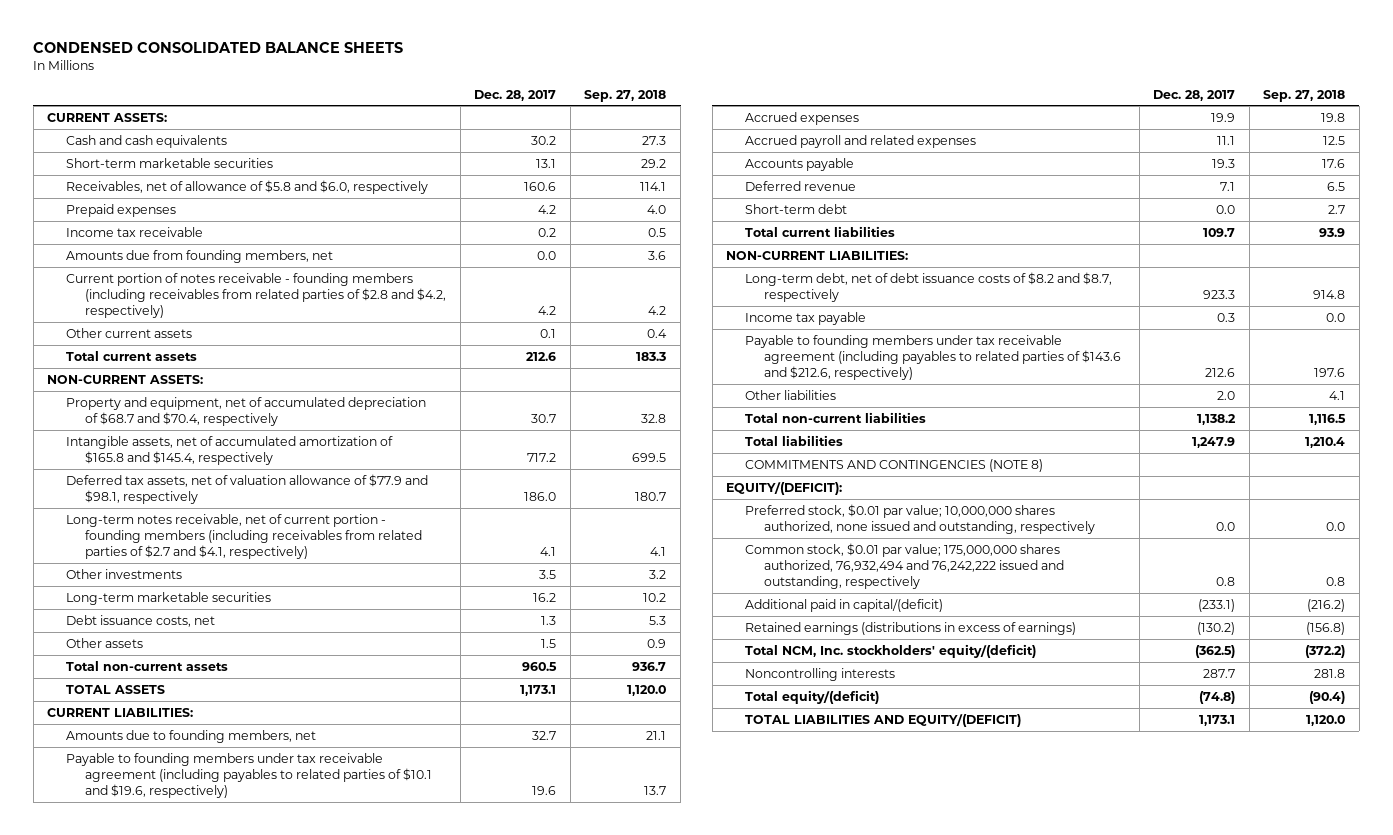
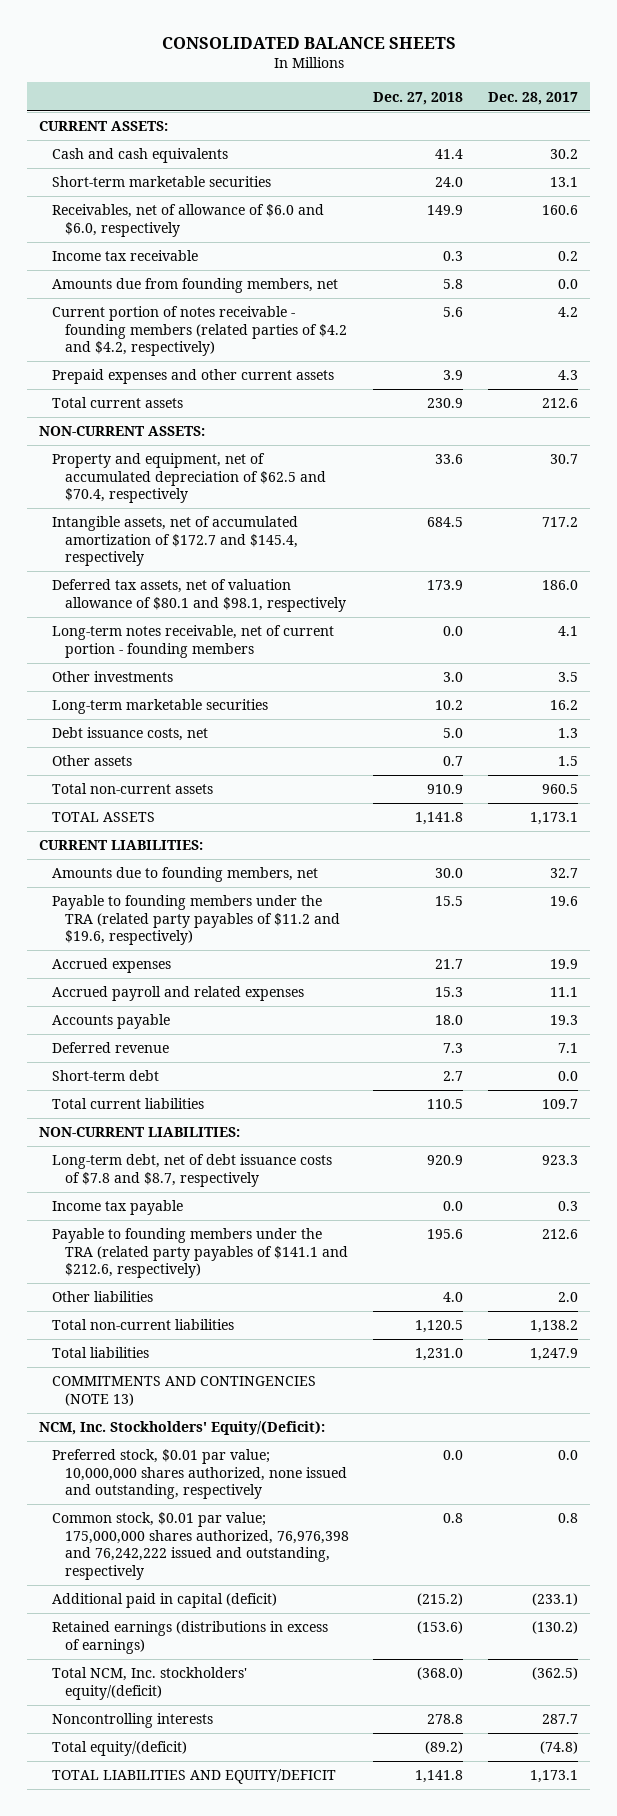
[33,41,404,53] CONDENSED CONSOLIDATED BALANCE SHEETS -> [161,36,456,49] CONSOLIDATED BALANCE SHEETS
[584,89,667,102] Sep. 27, 2018 -> none
none -> [373,91,464,105] Dec. 27, 2018
[66,203,177,217] Prepaid expenses -> none
[66,179,429,194] Receivables, net of allowance of $5.8 and $6.0, respectively -> [51,204,324,237] Receivables, net of allowance of $6.0 and $6.0, respectively
[66,272,447,319] Current portion of notes receivable - founding members (including receivables from related parties of $2.8 and $4.2, respectively) -> [51,306,347,357] Current portion of notes receivable - founding members (related parties of $4.2 and $4.2, respectively)
[66,327,193,338] Other current assets -> [51,369,334,385] Prepaid expenses and other current assets
[540,328,557,338] 0.1 -> [557,370,578,381] 4.3
[66,396,427,426] Property and equipment, net of accumulated depreciation of $68.7 and $70.4, respectively -> [51,453,326,504] Property and equipment, net of accumulated depreciation of $62.5 and $70.4, respectively
[66,435,394,465] Intangible assets, net of accumulated amortization of $165.8 and $145.4, respectively -> [51,516,298,567] Intangible assets, net of accumulated amortization of $172.7 and $145.4, respectively
[66,473,429,504] Deferred tax assets, net of valuation allowance of $77.9 and $98.1, respectively -> [51,579,346,612] Deferred tax assets, net of valuation allowance of $80.1 and $98.1, respectively
[66,513,423,560] Long-term notes receivable, net of current portion - founding members (including receivables from related parties of $2.7 and $4.1, respectively) -> [51,625,334,658] Long-term notes receivable, net of current portion - founding members
[66,752,433,799] Payable to founding members under tax receivable agreement (including payables to related parties of $10.1 and $19.6, respectively) -> [51,895,340,946] Payable to founding members under the TRA (related party payables of $11.2 and $19.6, respectively)
[745,271,1113,302] Long-term debt, net of debt issuance costs of $8.2 and $8.7, respectively -> [51,1154,332,1187] Long-term debt, net of debt issuance costs of $7.8 and $8.7, respectively
[745,334,1122,381] Payable to founding members under tax receivable agreement (including payables to related parties of $143.6 and $212.6, respectively) -> [51,1228,348,1279] Payable to founding members under the TRA (related party payables of $141.1 and $212.6, respectively)
[745,458,1044,472] COMMITMENTS AND CONTINGENCIES (NOTE 8) -> [51,1376,316,1406] COMMITMENTS AND CONTINGENCIES (NOTE 13)
[726,481,843,495] EQUITY/(DEFICIT): -> [39,1421,326,1436] NCM, Inc. Stockholders' Equity/(Deficit):
[745,542,1065,590] Common stock, $0.01 par value; 175,000,000 shares authorized, 76,932,494 and 76,242,222 issued and outstanding, respectively -> [51,1512,349,1580] Common stock, $0.01 par value; 175,000,000 shares authorized, 76,976,398 and 76,242,222 issued and outstanding, respectively
[745,598,944,612] Additional paid in capital/(deficit) -> [51,1593,277,1609] Additional paid in capital (deficit)
[745,713,1022,727] TOTAL LIABILITIES AND EQUITY/(DEFICIT) -> [51,1769,336,1785] TOTAL LIABILITIES AND EQUITY/DEFICIT

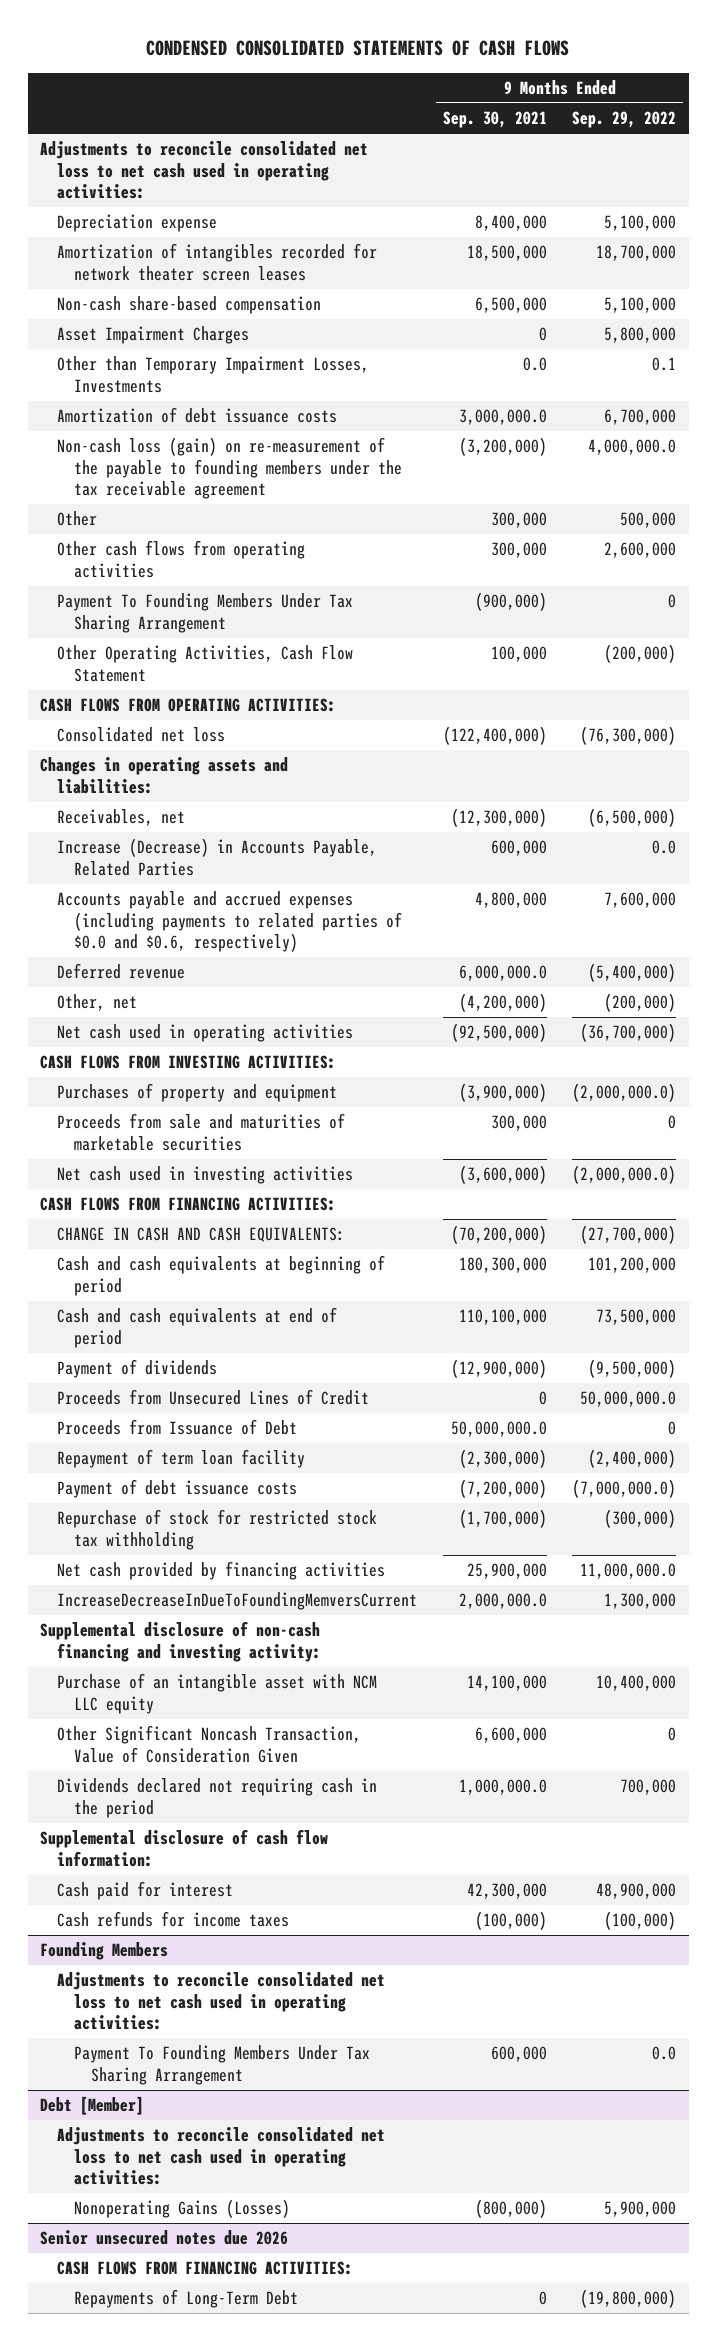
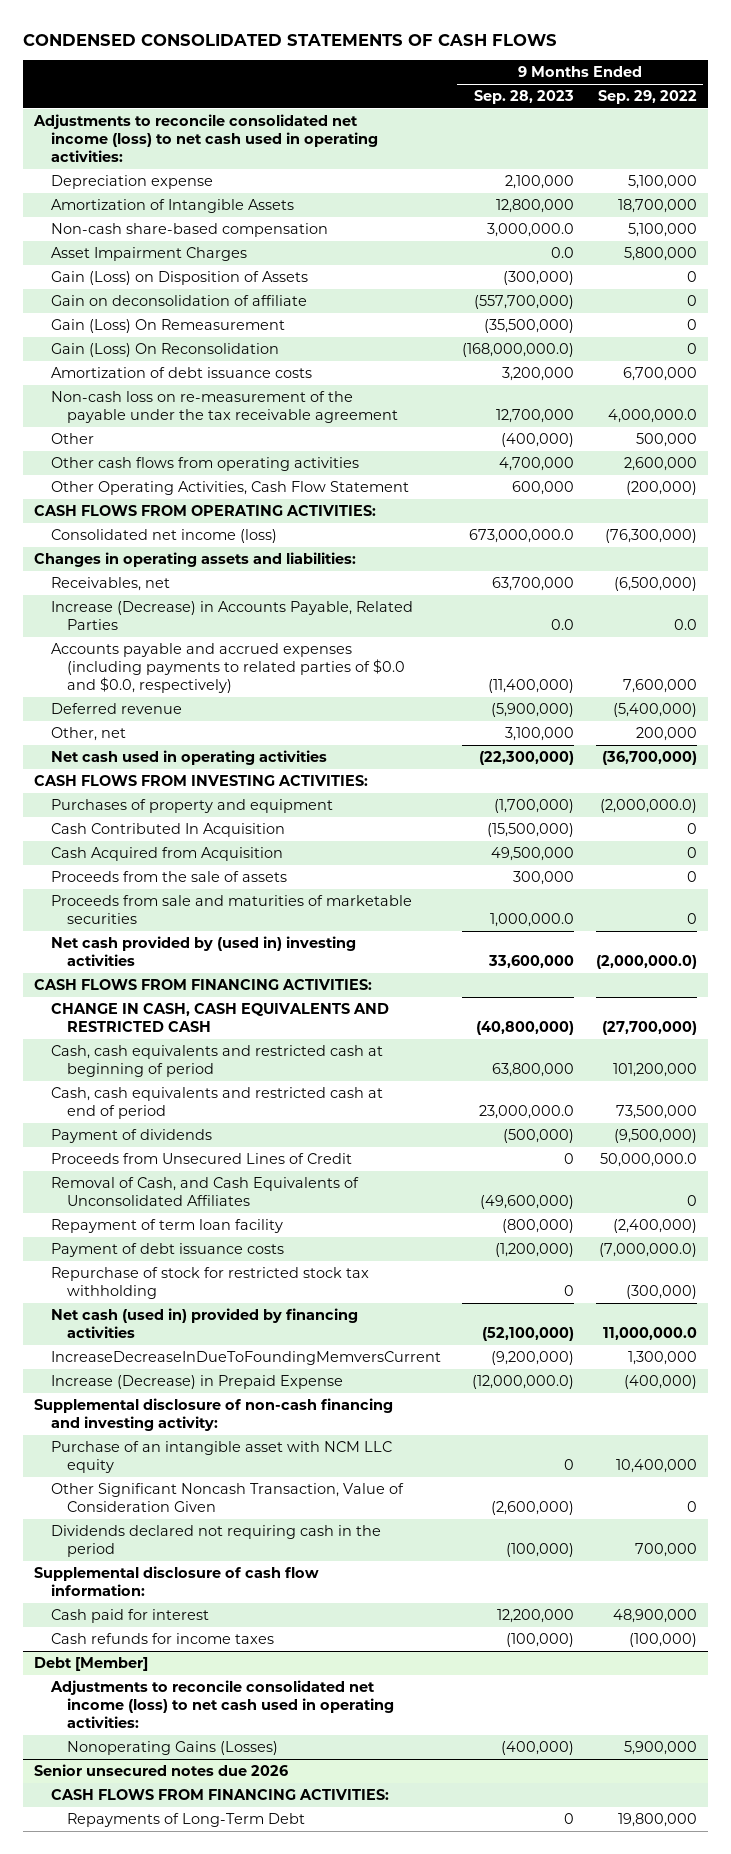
[442,111,547,129] Sep. 30, 2021 -> none
none -> [474,90,575,105] Sep. 28, 2023
[40,141,369,200] Adjustments to reconcile consolidated net loss to net cash used in operating activities: -> [33,113,378,163] Adjustments to reconcile consolidated net income (loss) to net cash used in operating activities:
[57,243,378,281] Amortization of intangibles recorded for network theater screen leases -> [50,198,294,213] Amortization of Intangible Assets
[57,356,370,393] Other than Temporary Impairment Losses, Investments -> none
none -> [50,270,308,285] Gain (Loss) on Disposition of Assets
none -> [50,294,307,306] Gain on deconsolidation of affiliate
none -> [50,318,285,333] Gain (Loss) On Remeasurement
none -> [50,342,279,357] Gain (Loss) On Reconsolidation
[57,437,403,500] Non-cash loss (gain) on re-measurement of the payable to founding members under the tax receivable agreement -> [50,390,399,424] Non-cash loss on re-measurement of the payable under the tax receivable agreement
[57,593,354,633] Payment To Founding Members Under Tax Sharing Arrangement -> none
[57,727,226,743] Consolidated net loss -> [50,528,277,543] Consolidated net income (loss)
[57,891,403,953] Accounts payable and accrued expenses (including payments to related parties of $0.0 and $0.6, respectively) -> [50,642,406,694] Accounts payable and accrued expenses (including payments to related parties of $0.0 and $0.0, respectively)
[604,993,677,1013] (200,000) -> [636,726,698,741] 200,000
none -> [50,822,285,837] Cash Contributed In Acquisition
none -> [50,846,283,861] Cash Acquired from Acquisition
none -> [50,870,287,882] Proceeds from the sale of assets
[57,1166,354,1185] Net cash used in investing activities -> [50,935,356,967] Net cash provided by (used in) investing activities
[57,1227,346,1243] CHANGE IN CASH AND CASH EQUIVALENTS: -> [50,1002,389,1033] CHANGE IN CASH, CASH EQUIVALENTS AND RESTRICTED CASH
[57,1255,386,1296] Cash and cash equivalents at beginning of period -> [50,1044,383,1078] Cash, cash equivalents and restricted cash at beginning of period
[57,1307,338,1348] Cash and cash equivalents at end of period -> [50,1086,383,1120] Cash, cash equivalents and restricted cash at end of period
[57,1419,298,1436] Proceeds from Issuance of Debt -> none
none -> [50,1176,359,1207] Removal of Cash, and Cash Equivalents of Unconsolidated Affiliates
[57,1561,386,1581] Net cash provided by financing activities -> [50,1307,358,1339] Net cash (used in) provided by financing activities
none -> [50,1374,343,1389] Increase (Decrease) in Prepaid Expense
[40,1942,169,1961] Founding Members -> none
[57,1972,386,2031] Adjustments to reconcile consolidated net loss to net cash used in operating activities: -> none
[74,2045,371,2085] Payment To Founding Members Under Tax Sharing Arrangement -> none
[57,2127,386,2186] Adjustments to reconcile consolidated net loss to net cash used in operating activities: -> [49,1679,395,1729] Adjustments to reconcile consolidated net income (loss) to net cash used in operating activities:
[580,2289,677,2309] (19,800,000) -> [618,1812,698,1827] 19,800,000

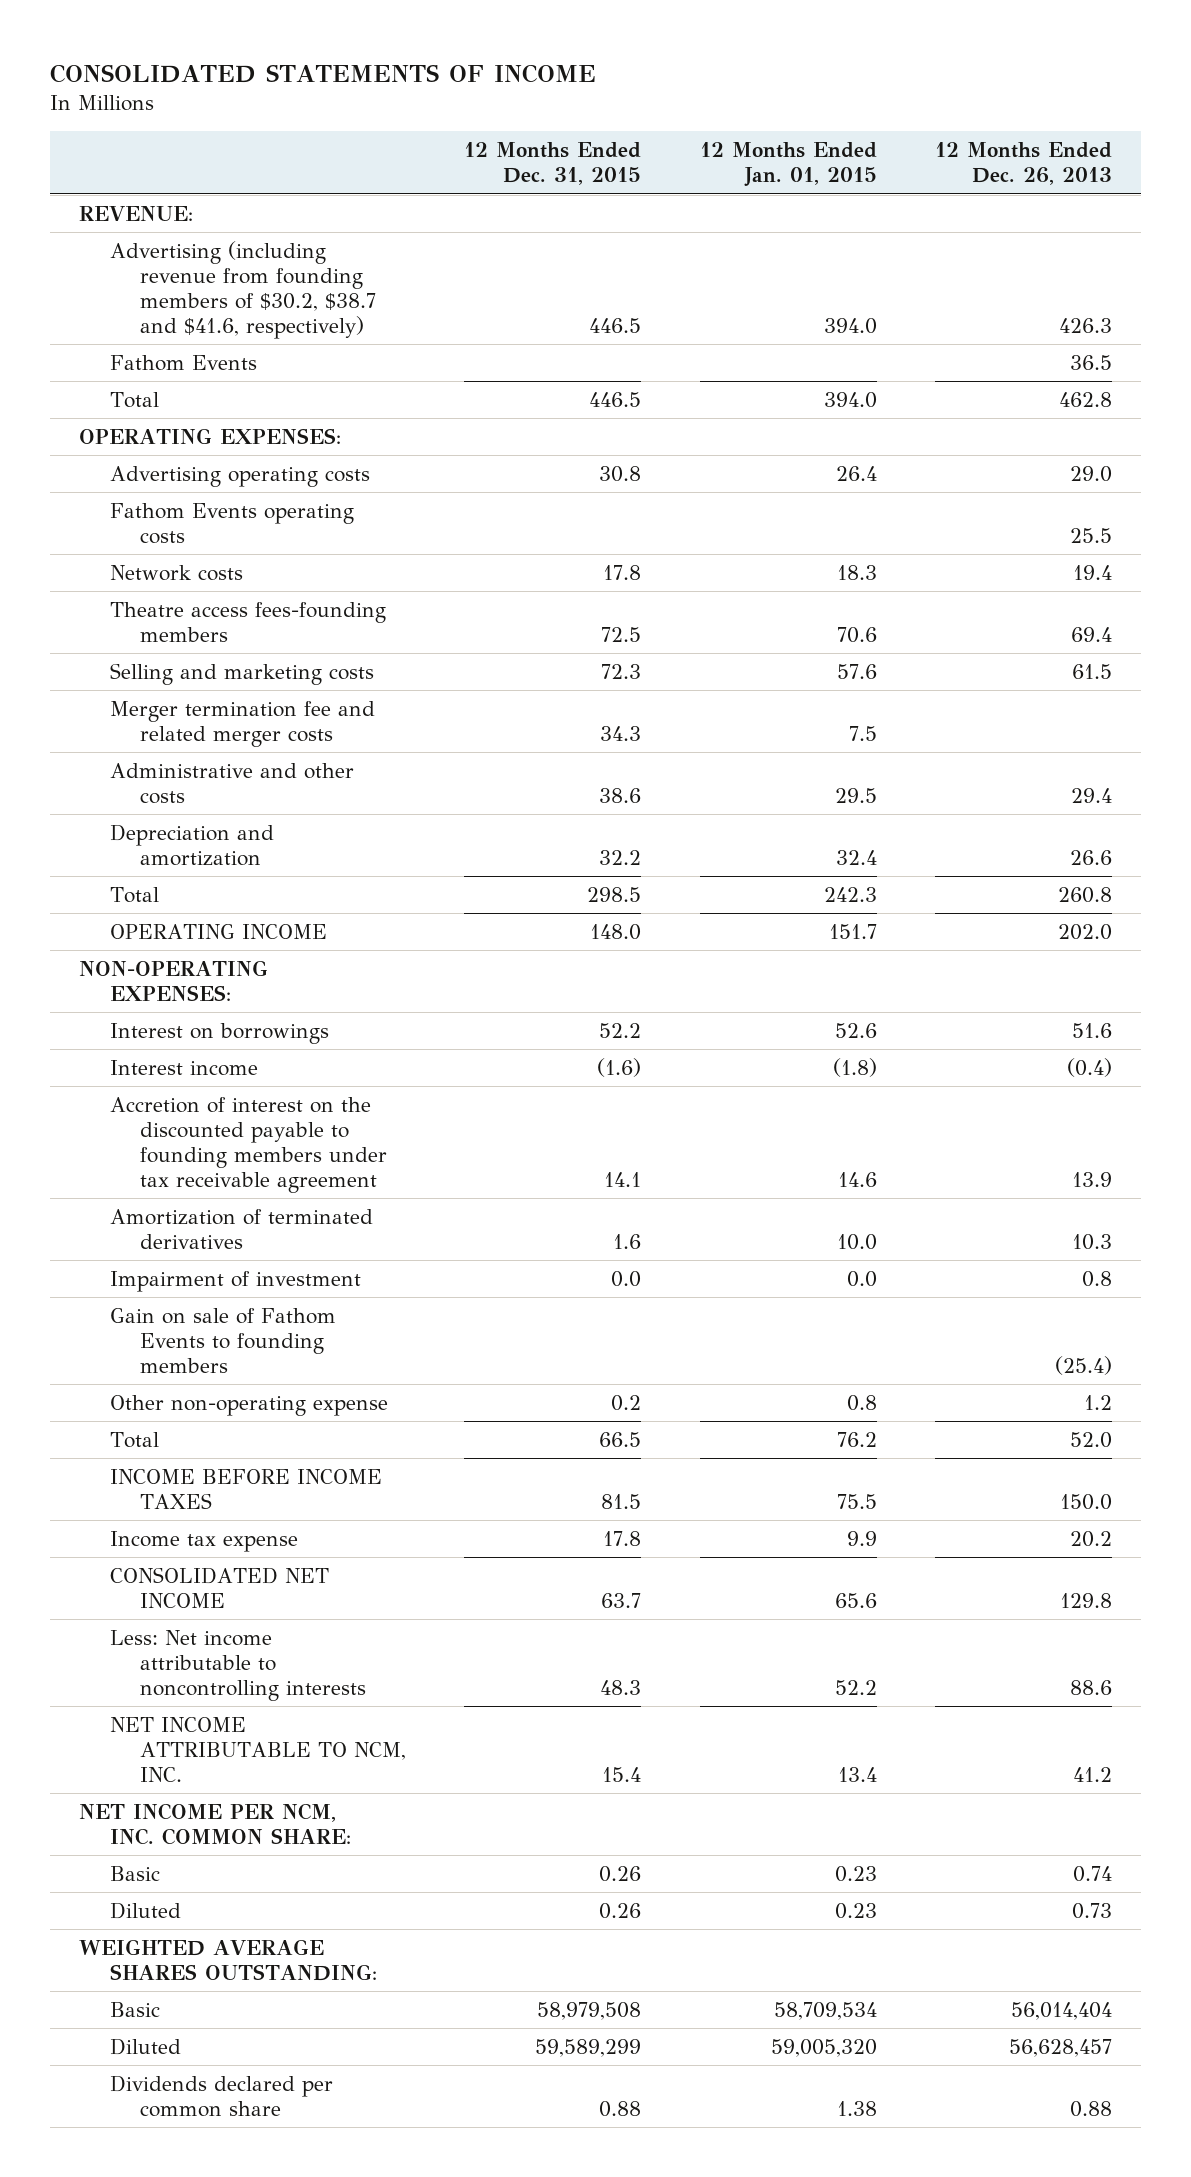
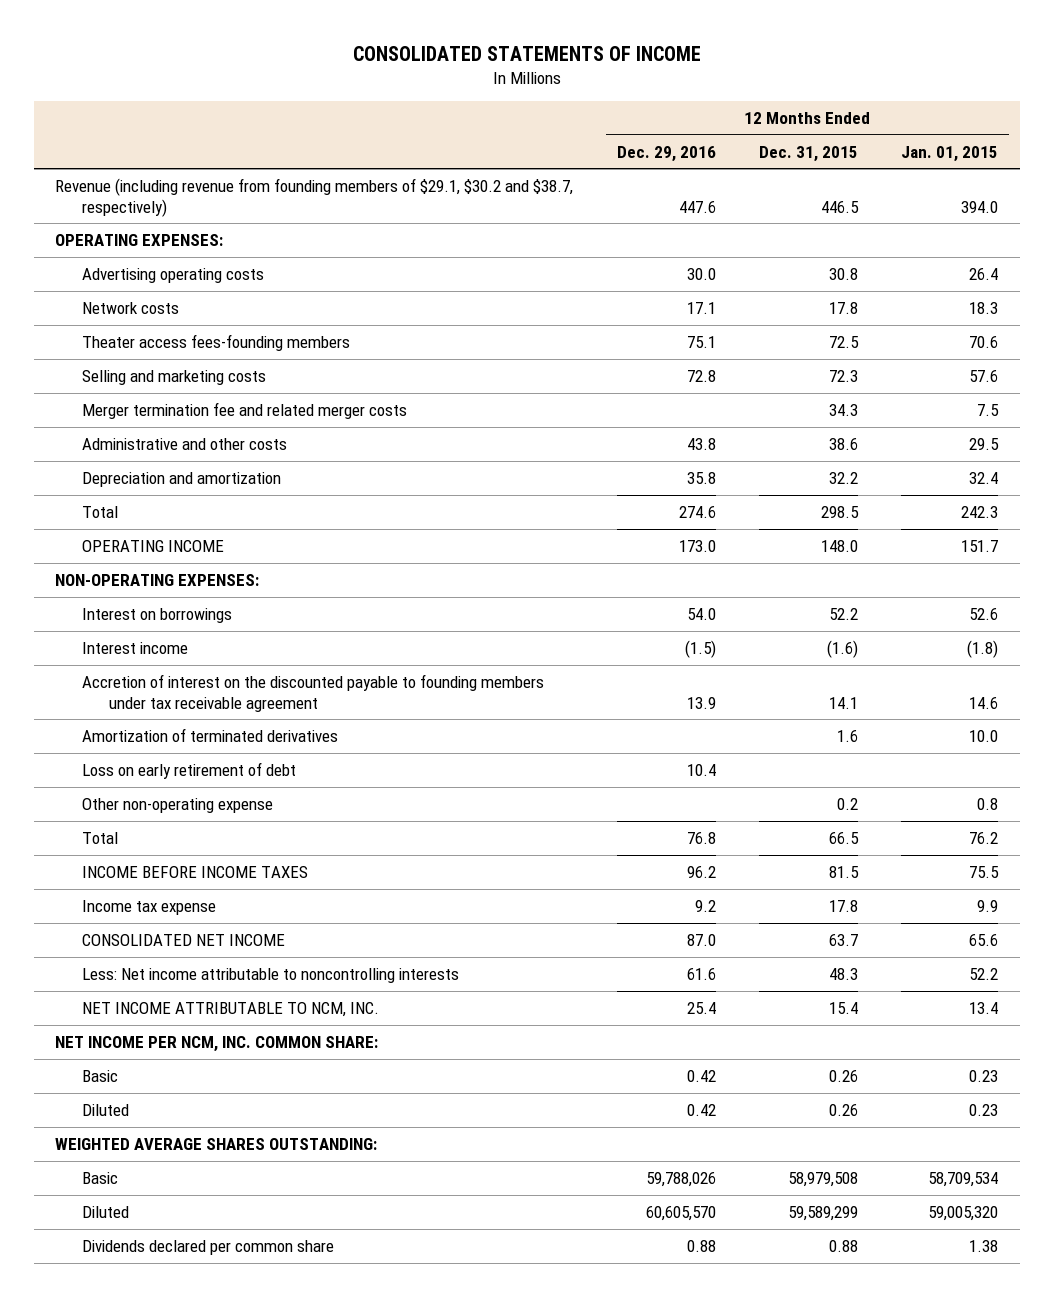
[935,142,1113,186] 12 Months Ended Dec. 26, 2013 -> none
none -> [616,145,716,162] Dec. 29, 2016
[79,205,194,221] REVENUE: -> none
[109,354,257,371] Fathom Events -> none
[109,391,159,408] Total -> none
[109,240,376,339] Advertising (including revenue from founding members of $30.2, $38.7 and $41.6, respectively) -> [55,177,574,217] Revenue (including revenue from founding members of $29.1, $30.2 and $38.7, respectively)
[109,502,354,544] Fathom Events operating costs -> none
[109,601,386,642] Theatre access fees-founding members -> [82,333,351,351] Theater access fees-founding members
[109,1270,361,1292] Impairment of investment -> none
[109,1307,336,1373] Gain on sale of Fathom Events to founding members -> none
none -> [82,761,297,779] Loss on early retirement of debt

